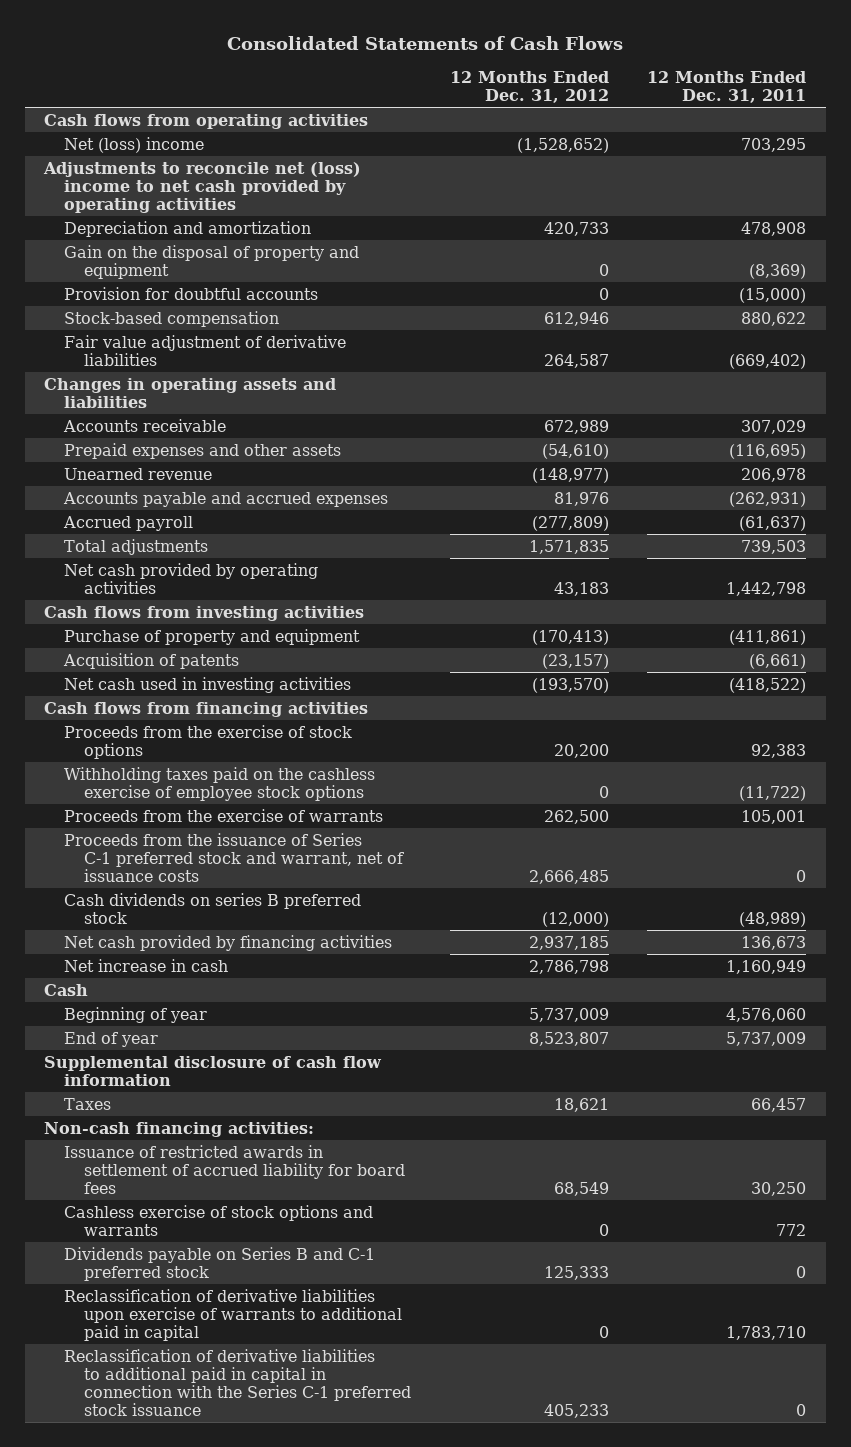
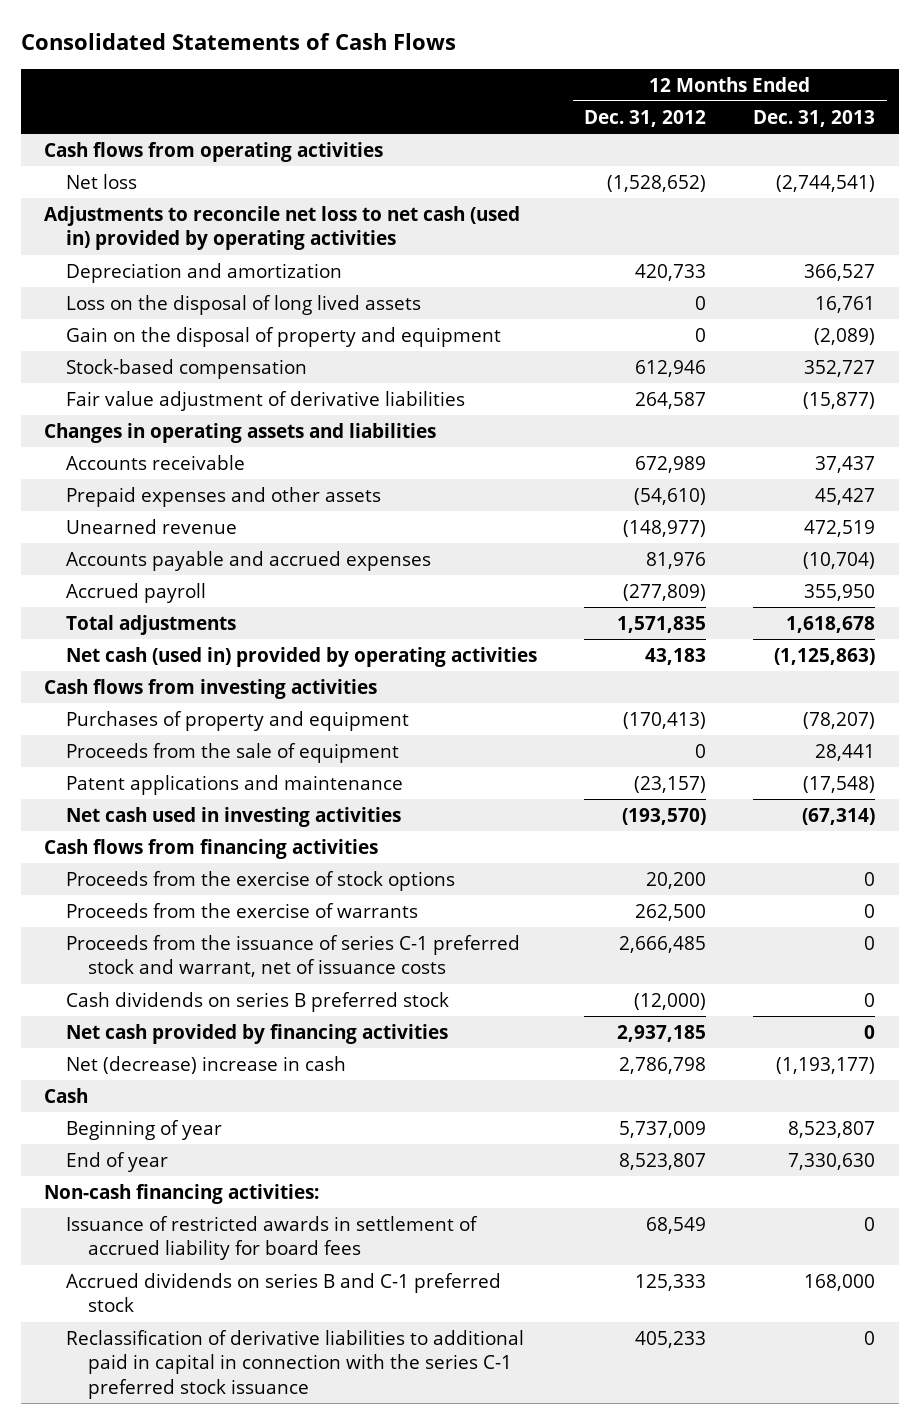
[647,70,807,104] 12 Months Ended Dec. 31, 2011 -> none
none -> [753,109,876,127] Dec. 31, 2013
[64,136,205,153] Net (loss) income -> [66,173,138,189] Net loss
[43,161,362,213] Adjustments to reconcile net (loss) income to net cash provided by operating activities -> [44,205,521,251] Adjustments to reconcile net loss to net cash (used in) provided by operating activities
none -> [66,294,422,315] Loss on the disposal of long lived assets
[64,286,319,300] Provision for doubtful accounts -> none
[64,562,319,594] Net cash provided by operating activities -> [66,646,538,667] Net cash (used in) provided by operating activities
[64,628,361,645] Purchase of property and equipment -> [66,710,410,731] Purchases of property and equipment
none -> [66,742,400,763] Proceeds from the sale of equipment
[63,652,240,669] Acquisition of patents -> [66,774,404,795] Patent applications and maintenance
[64,766,376,801] Withholding taxes paid on the cashless exercise of employee stock options -> none
[64,832,405,882] Proceeds from the issuance of Series C-1 preferred stock and warrant, net of issuance costs -> [66,934,521,978] Proceeds from the issuance of series C-1 preferred stock and warrant, net of issuance costs
[64,958,229,972] Net increase in cash -> [66,1055,347,1074] Net (decrease) increase in cash
[44,1055,383,1086] Supplemental disclosure of cash flow information -> none
[64,1097,112,1110] Taxes -> none
[64,1204,374,1236] Cashless exercise of stock options and warrants -> none
[64,1288,403,1341] Reclassification of derivative liabilities upon exercise of warrants to additional paid in capital -> none
[64,1246,376,1281] Dividends payable on Series B and C-1 preferred stock -> [66,1272,502,1313] Accrued dividends on series B and C-1 preferred stock
[64,1348,412,1416] Reclassification of derivative liabilities to additional paid in capital in connection with the Series C-1 preferred stock issuance -> [66,1329,525,1399] Reclassification of derivative liabilities to additional paid in capital in connection with the series C-1 preferred stock issuance

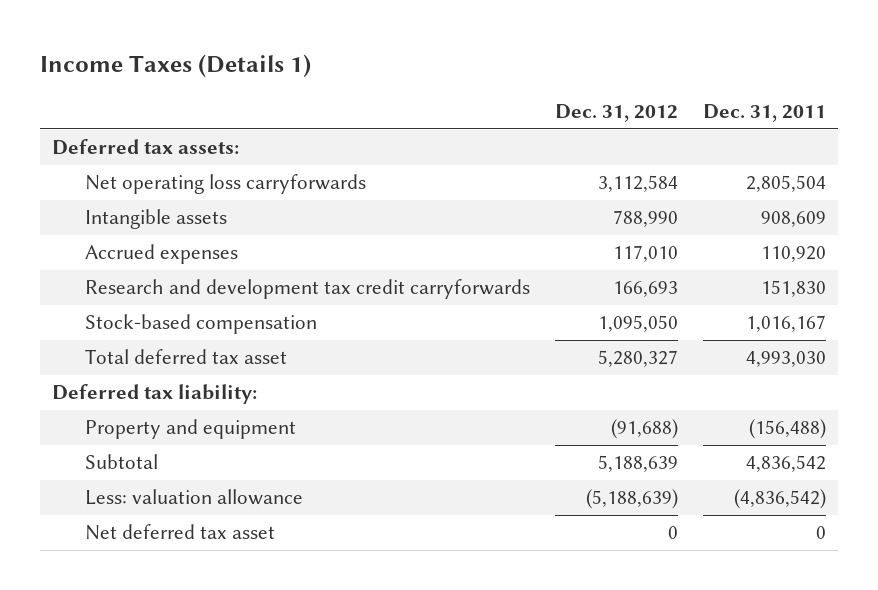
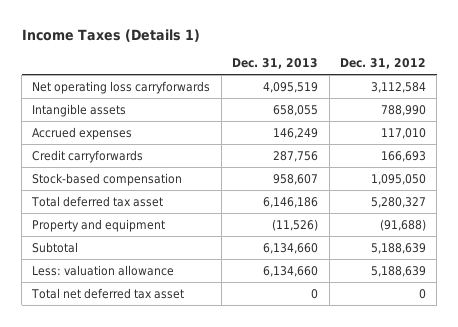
[702,103,826,122] Dec. 31, 2011 -> none
none -> [232,58,319,70] Dec. 31, 2013
[52,139,240,156] Deferred tax assets: -> none
[84,279,530,300] Research and development tax credit carryforwards -> [32,149,144,163] Credit carryforwards
[52,384,258,405] Deferred tax liability: -> none
[585,489,678,510] (5,188,639) -> [370,265,426,277] 5,188,639
[84,524,275,541] Net deferred tax asset -> [31,287,185,299] Total net deferred tax asset

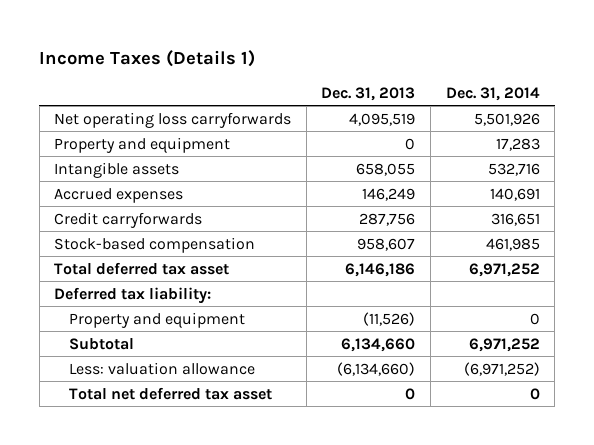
[339,58,426,70] Dec. 31, 2012 -> none
none -> [445,86,540,101] Dec. 31, 2014
none -> [54,136,231,153] Property and equipment
none -> [54,286,212,304] Deferred tax liability:
[263,265,319,277] 6,134,660 -> [337,361,416,376] (6,134,660)

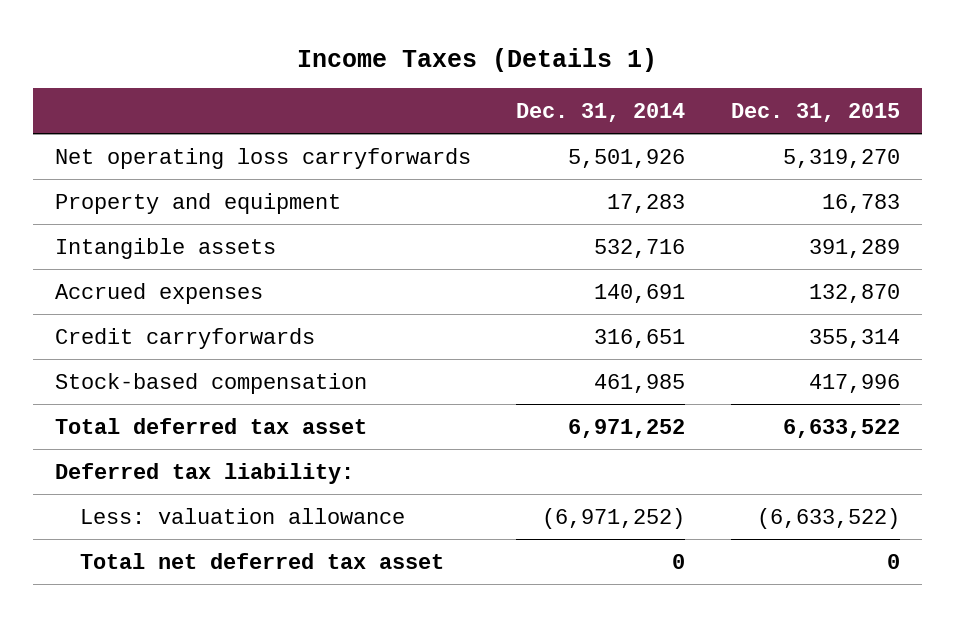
[321,86,416,101] Dec. 31, 2013 -> none
none -> [730,103,900,123] Dec. 31, 2015
[68,311,245,328] Property and equipment -> none
[68,337,134,350] Subtotal -> none

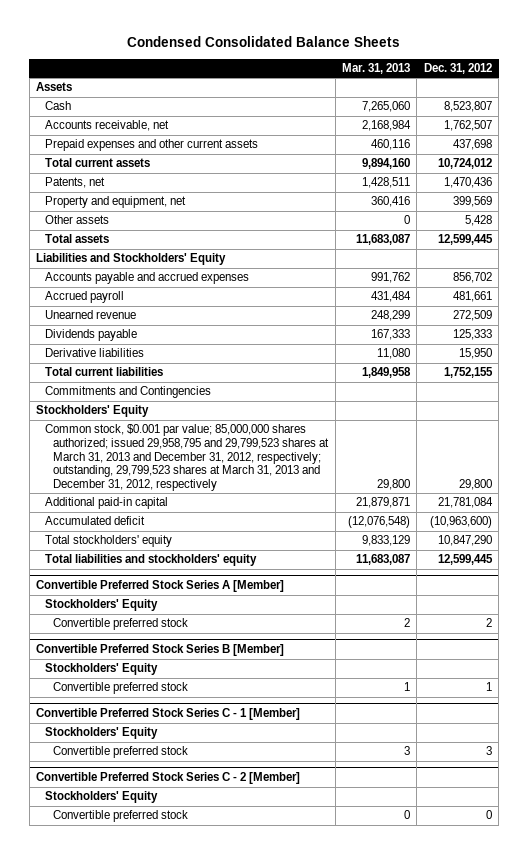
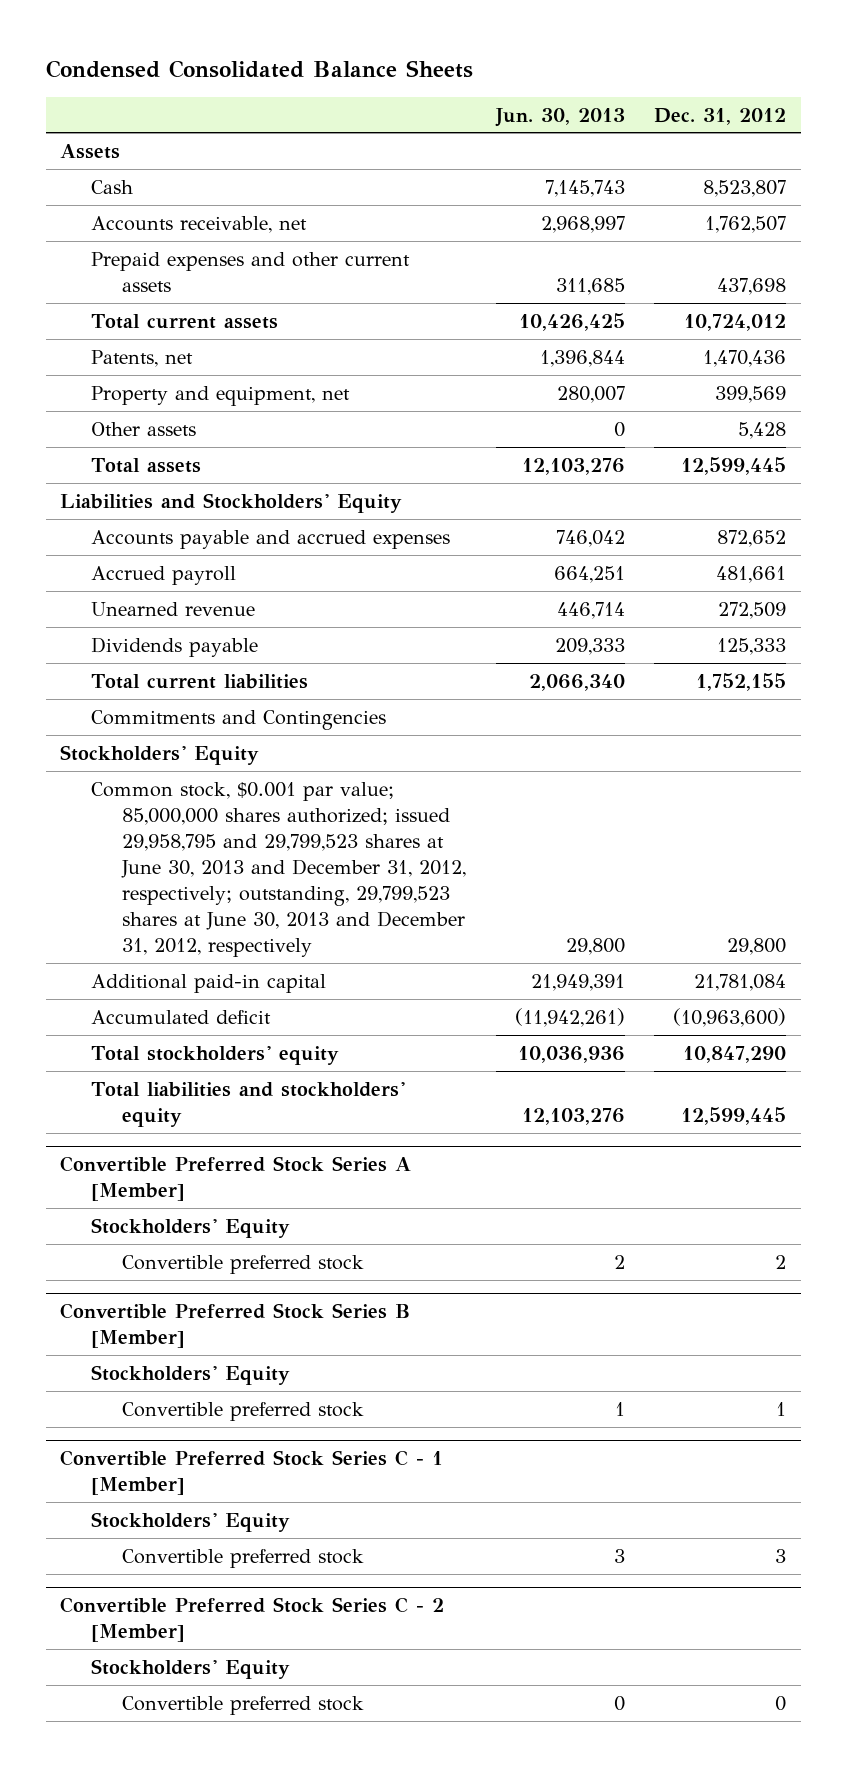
[342,63,411,75] Mar. 31, 2013 -> none
none -> [494,107,625,127] Jun. 30, 2013
[452,272,492,284] 856,702 -> [717,529,787,547] 872,652
[44,348,144,358] Derivative liabilities -> none
[44,424,330,491] Common stock, $0.001 par value; 85,000,000 shares authorized; issued 29,958,795 and 29,799,523 shares at March 31, 2013 and December 31, 2012, respectively; outstanding, 29,799,523 shares at March 31, 2013 and December 31, 2012, respectively -> [91,781,467,957] Common stock, $0.001 par value; 85,000,000 shares authorized; issued 29,958,795 and 29,799,523 shares at June 30, 2013 and December 31, 2012, respectively; outstanding, 29,799,523 shares at June 30, 2013 and December 31, 2012, respectively

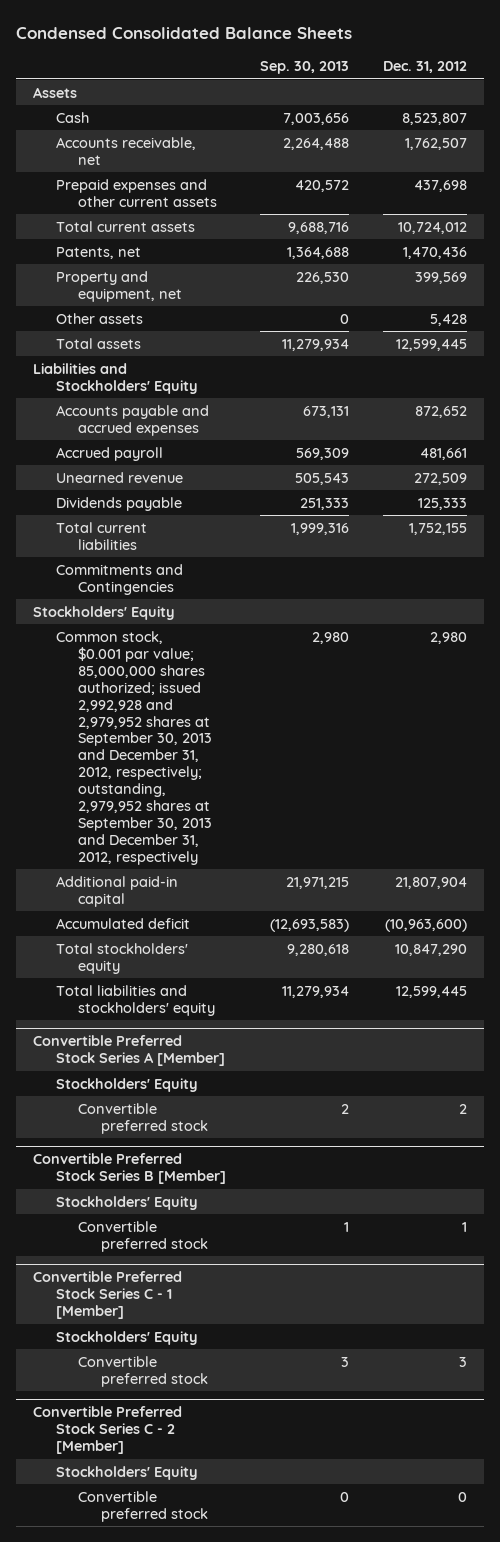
[494,107,625,127] Jun. 30, 2013 -> none
none -> [259,61,349,75] Sep. 30, 2013
[91,781,467,957] Common stock, $0.001 par value; 85,000,000 shares authorized; issued 29,958,795 and 29,799,523 shares at June 30, 2013 and December 31, 2012, respectively; outstanding, 29,799,523 shares at June 30, 2013 and December 31, 2012, respectively -> [55,630,213,866] Common stock, $0.001 par value; 85,000,000 shares authorized; issued 2,992,928 and 2,979,952 shares at September 30, 2013 and December 31, 2012, respectively; outstanding, 2,979,952 shares at September 30, 2013 and December 31, 2012, respectively
[727,937,787,955] 29,800 -> [429,631,467,644] 2,980
[694,973,787,991] 21,781,084 -> [394,876,467,889] 21,807,904

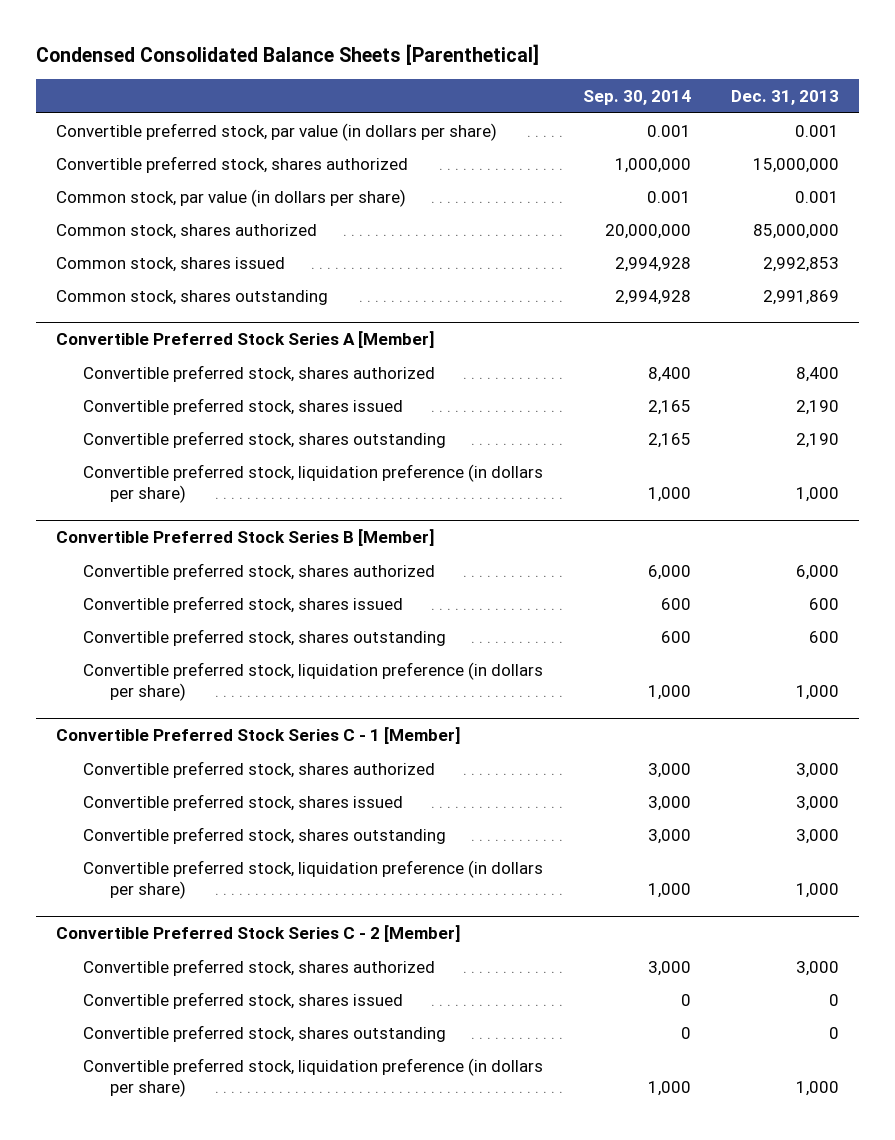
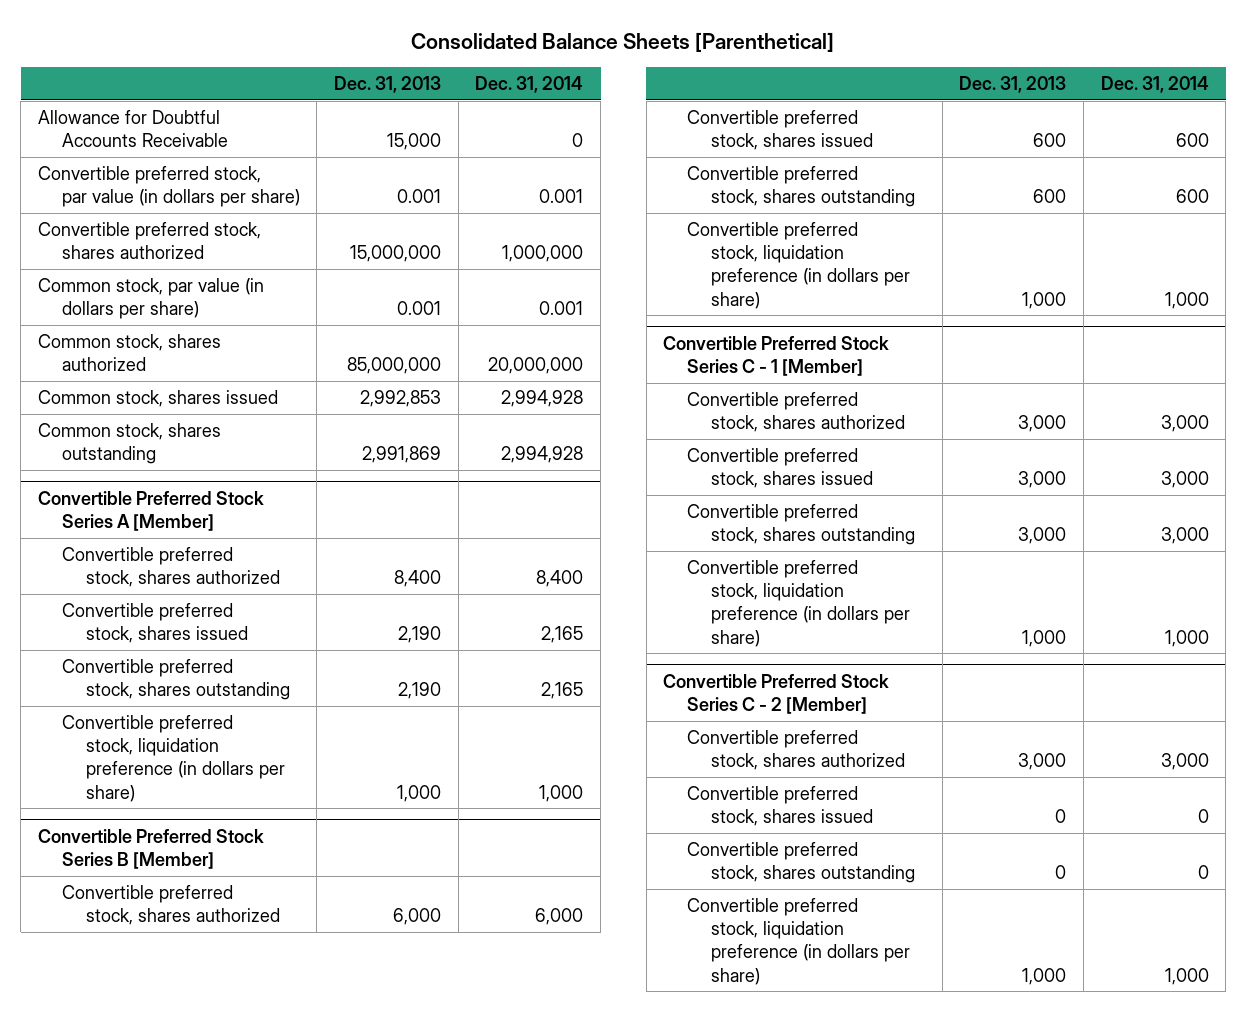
[35,44,539,66] Condensed Consolidated Balance Sheets [Parenthetical] -> [411,31,835,52] Consolidated Balance Sheets [Parenthetical]
[583,89,692,105] Sep. 30, 2014 -> none
none -> [475,76,584,94] Dec. 31, 2014
none -> [37,110,228,148] Allowance for Doubtful Accounts Receivable

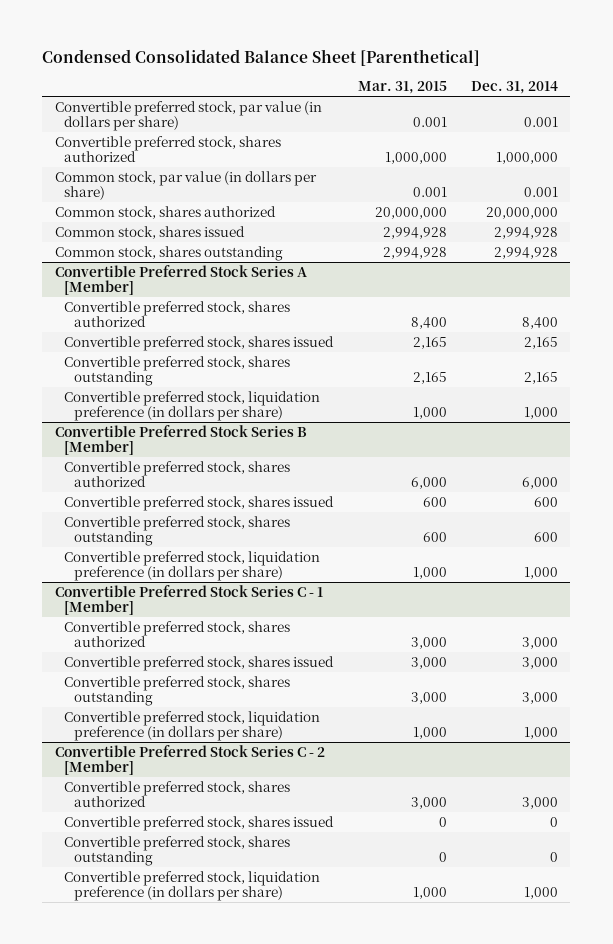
[411,31,835,52] Consolidated Balance Sheets [Parenthetical] -> [42,49,481,67] Condensed Consolidated Balance Sheet [Parenthetical]
[334,76,442,94] Dec. 31, 2013 -> none
none -> [357,81,447,95] Mar. 31, 2015
[37,110,228,148] Allowance for Doubtful Accounts Receivable -> none

